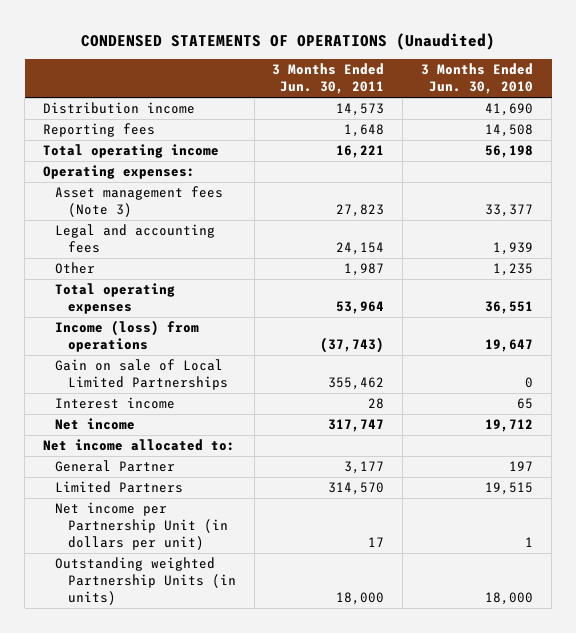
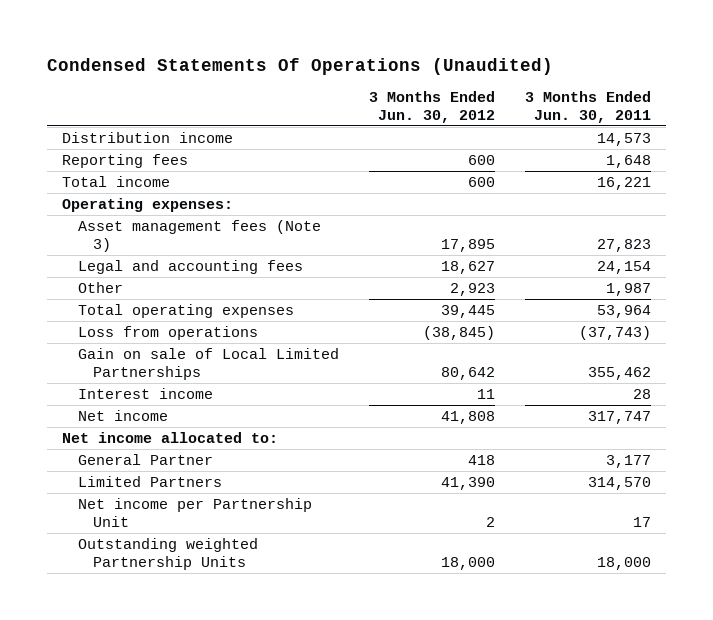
[81,32,496,50] CONDENSED STATEMENTS OF OPERATIONS (Unaudited) -> [47,57,554,75] Condensed Statements Of Operations (Unaudited)
[421,63,534,95] 3 Months Ended Jun. 30, 2010 -> none
none -> [368,90,495,123] 3 Months Ended Jun. 30, 2012
[43,144,220,159] Total operating income -> [62,176,171,188] Total income
[55,320,200,353] Income (loss) from operations -> [77,326,258,341] Loss from operations
[55,502,228,550] Net income per Partnership Unit (in dollars per unit) -> [77,498,312,528] Net income per Partnership Unit
[55,557,236,605] Outstanding weighted Partnership Units (in units) -> [77,538,258,571] Outstanding weighted Partnership Units

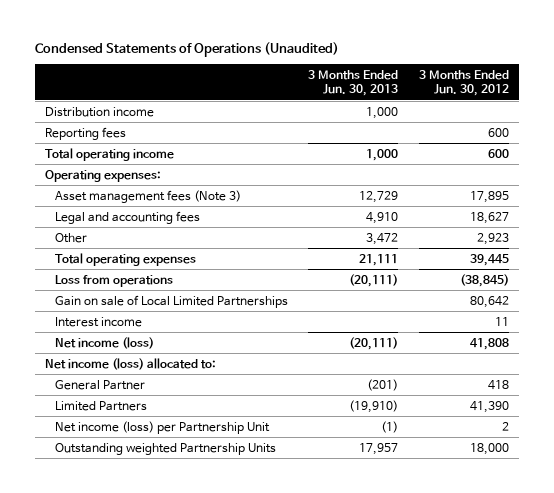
[47,57,554,75] Condensed Statements Of Operations (Unaudited) -> [35,41,340,57] Condensed Statements of Operations (Unaudited)
[525,90,652,123] 3 Months Ended Jun. 30, 2011 -> none
none -> [308,69,399,97] 3 Months Ended Jun. 30, 2013
[62,176,171,188] Total income -> [45,147,175,161] Total operating income
[77,410,168,422] Net income -> [54,336,154,349] Net income (loss)
[62,432,279,444] Net income allocated to: -> [45,357,217,370] Net income (loss) allocated to:
[77,498,312,528] Net income per Partnership Unit -> [54,420,270,434] Net income (loss) per Partnership Unit

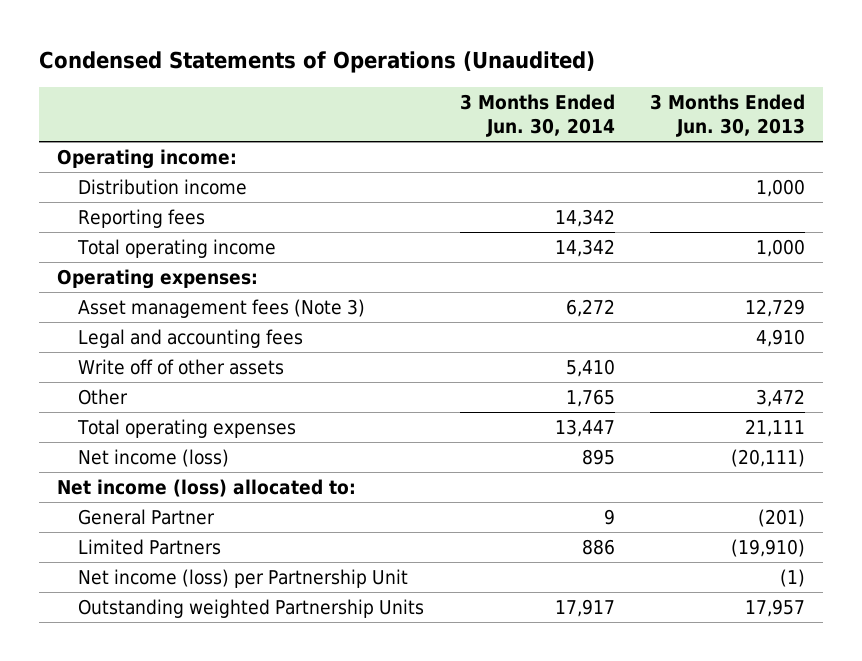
[419,69,510,97] 3 Months Ended Jun. 30, 2012 -> none
none -> [459,94,615,138] 3 Months Ended Jun. 30, 2014
none -> [57,148,238,169] Operating income:
none -> [77,358,284,375] Write off of other assets
[54,274,173,287] Loss from operations -> none
[54,294,288,308] Gain on sale of Local Limited Partnerships -> none
[54,316,142,327] Interest income -> none

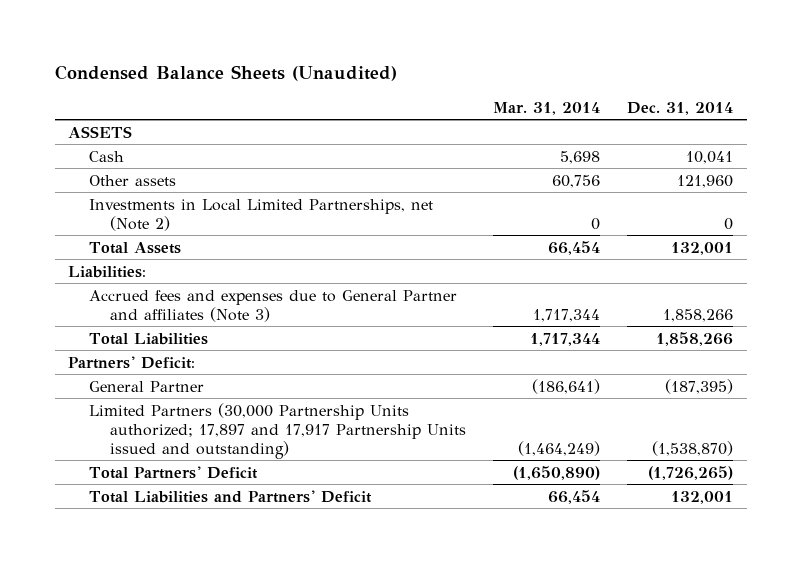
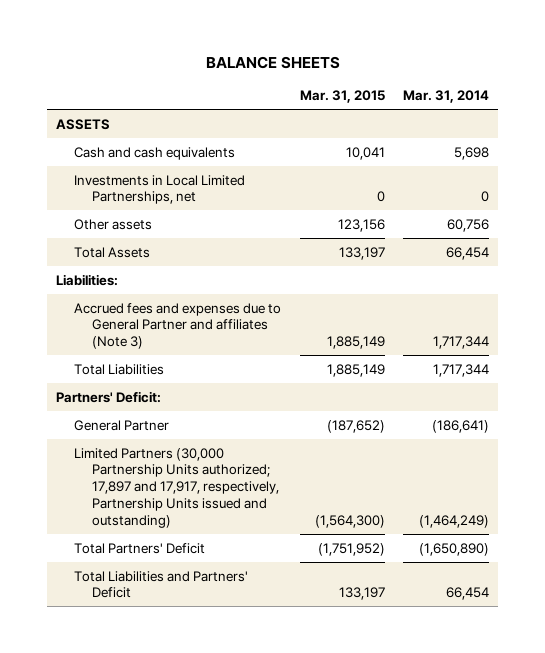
[54,65,397,82] Condensed Balance Sheets (Unaudited) -> [205,56,340,70] BALANCE SHEETS
[627,101,734,115] Dec. 31, 2014 -> none
none -> [299,90,385,104] Mar. 31, 2015
[89,150,125,162] Cash -> [74,146,236,160] Cash and cash equivalents
none -> [74,174,246,205] Investments in Local Limited Partnerships, net
[89,198,434,231] Investments in Local Limited Partnerships, net (Note 2) -> none
[89,402,467,459] Limited Partners (30,000 Partnership Units authorized; 17,897 and 17,917 Partnership Units issued and outstanding) -> [74,447,280,529] Limited Partners (30,000 Partnership Units authorized; 17,897 and 17,917, respectively, Partnership Units issued and outstanding)

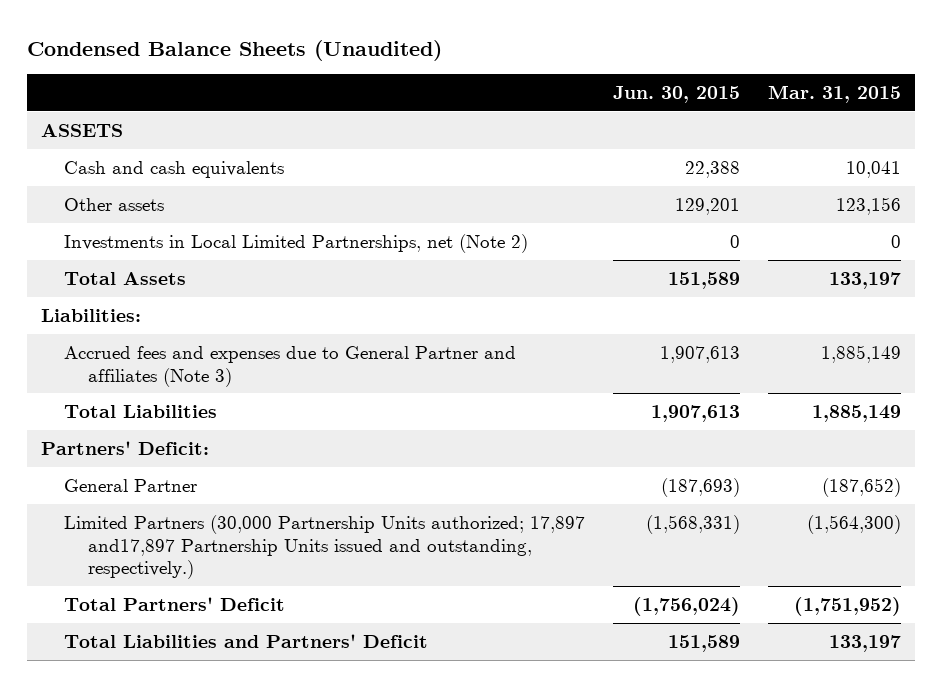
[205,56,340,70] BALANCE SHEETS -> [27,39,443,61] Condensed Balance Sheets (Unaudited)
[403,90,490,104] Mar. 31, 2014 -> none
none -> [613,85,741,103] Jun. 30, 2015
[74,174,246,205] Investments in Local Limited Partnerships, net -> none
none -> [64,233,529,253] Investments in Local Limited Partnerships, net (Note 2)
[74,447,280,529] Limited Partners (30,000 Partnership Units authorized; 17,897 and 17,917, respectively, Partnership Units issued and outstanding) -> [64,514,586,580] Limited Partners (30,000 Partnership Units authorized; 17,897 and17,897 Partnership Units issued and outstanding, respectively.)

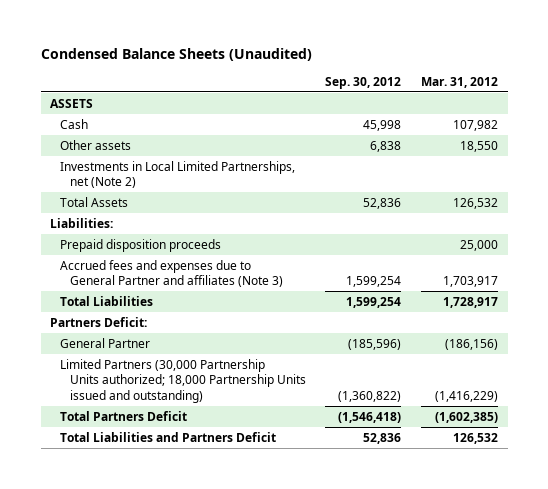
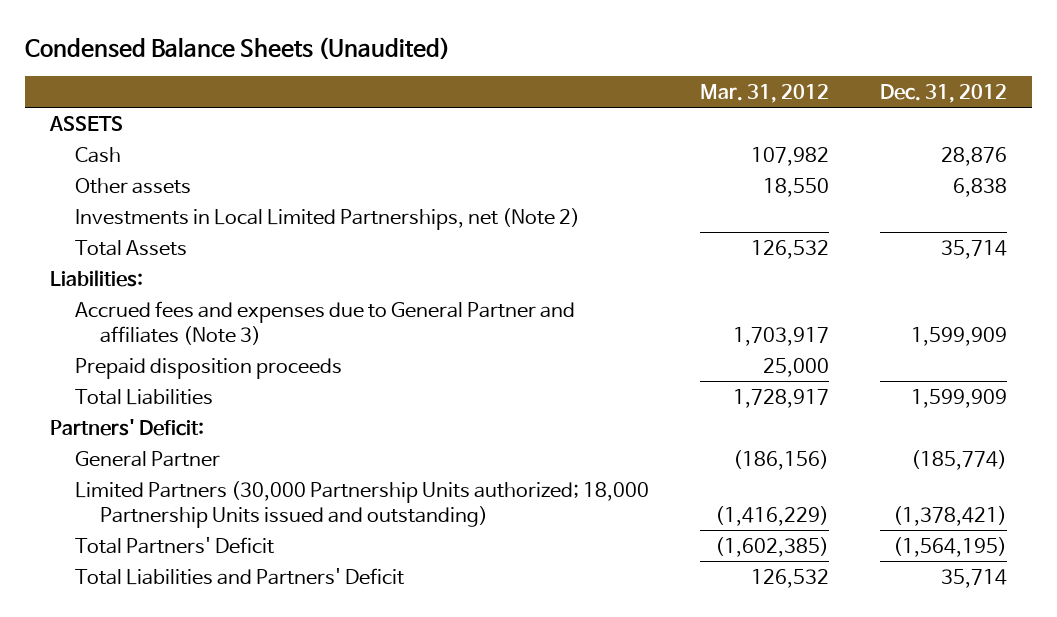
[325,76,402,89] Sep. 30, 2012 -> none
none -> [879,84,1007,104] Dec. 31, 2012
[60,238,222,252] Prepaid disposition proceeds -> [75,357,343,379] Prepaid disposition proceeds
[50,316,148,327] Partners Deficit: -> [50,418,205,436] Partners' Deficit:
[60,410,188,421] Total Partners Deficit -> [75,536,275,554] Total Partners' Deficit
[60,431,277,442] Total Liabilities and Partners Deficit -> [75,567,405,585] Total Liabilities and Partners' Deficit

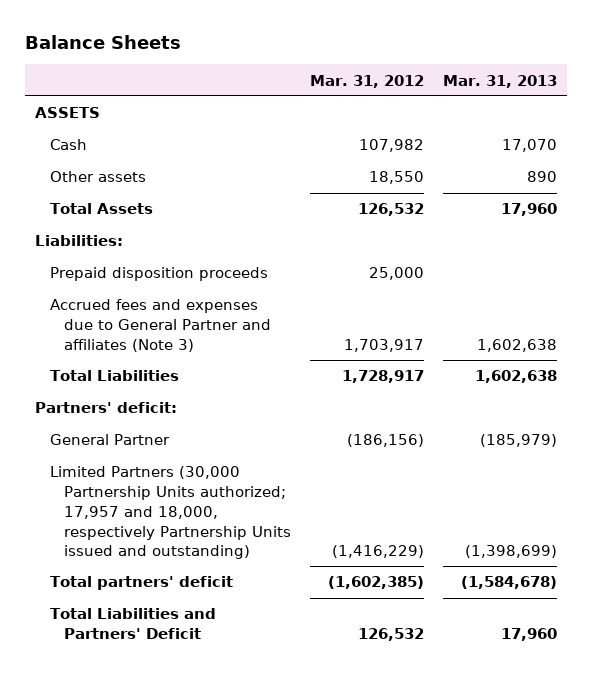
[24,37,450,61] Condensed Balance Sheets (Unaudited) -> [25,35,182,50] Balance Sheets
[879,84,1007,104] Dec. 31, 2012 -> none
none -> [443,74,558,88] Mar. 31, 2013
[75,207,581,230] Investments in Local Limited Partnerships, net (Note 2) -> none
[75,300,576,345] Accrued fees and expenses due to General Partner and affiliates (Note 3) -> [49,299,272,352] Accrued fees and expenses due to General Partner and affiliates (Note 3)
[50,418,205,436] Partners' Deficit: -> [34,402,177,414] Partners' deficit:
[75,480,650,528] Limited Partners (30,000 Partnership Units authorized; 18,000 Partnership Units issued and outstanding) -> [49,466,292,560] Limited Partners (30,000 Partnership Units authorized; 17,957 and 18,000, respectively Partnership Units issued and outstanding)
[75,536,275,554] Total Partners' Deficit -> [49,576,233,591] Total partners' deficit

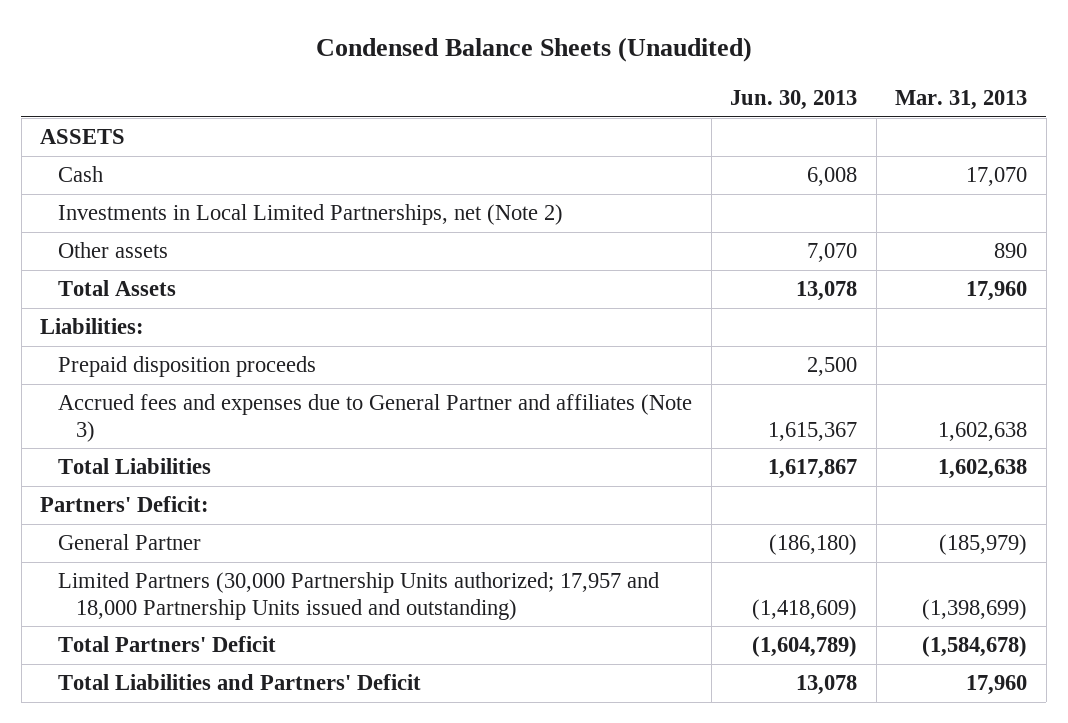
[25,35,182,50] Balance Sheets -> [315,37,752,63] Condensed Balance Sheets (Unaudited)
[310,74,425,88] Mar. 31, 2012 -> none
none -> [730,90,858,111] Jun. 30, 2013
none -> [58,204,564,226] Investments in Local Limited Partnerships, net (Note 2)
[34,402,177,414] Partners' deficit: -> [40,496,210,513] Partners' Deficit:
[49,466,292,560] Limited Partners (30,000 Partnership Units authorized; 17,957 and 18,000, respectively Partnership Units issued and outstanding) -> [58,572,660,620] Limited Partners (30,000 Partnership Units authorized; 17,957 and 18,000 Partnership Units issued and outstanding)
[49,576,233,591] Total partners' deficit -> [58,636,277,653] Total Partners' Deficit

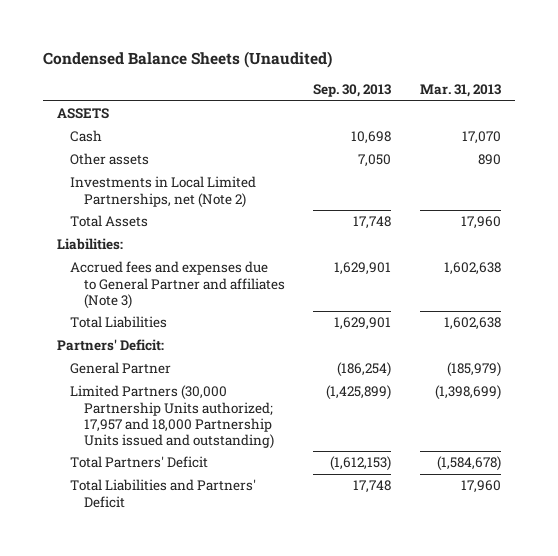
[730,90,858,111] Jun. 30, 2013 -> none
none -> [313,84,392,98] Sep. 30, 2013
[58,204,564,226] Investments in Local Limited Partnerships, net (Note 2) -> [70,176,257,208] Investments in Local Limited Partnerships, net (Note 2)
[58,356,317,378] Prepaid disposition proceeds -> none

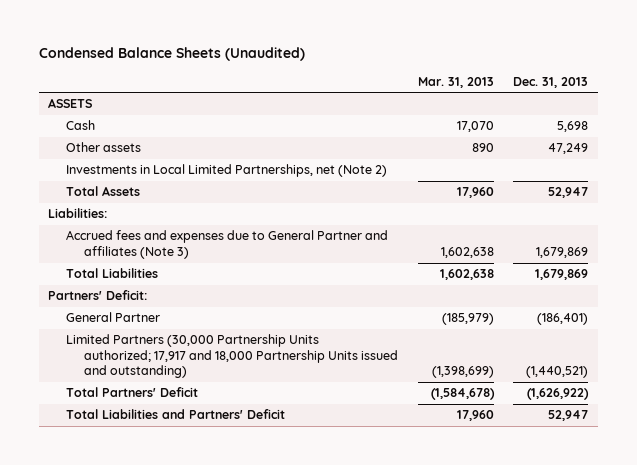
[313,84,392,98] Sep. 30, 2013 -> none
none -> [513,76,589,88] Dec. 31, 2013
[70,385,274,449] Limited Partners (30,000 Partnership Units authorized; 17,957 and 18,000 Partnership Units issued and outstanding) -> [66,334,399,379] Limited Partners (30,000 Partnership Units authorized; 17,917 and 18,000 Partnership Units issued and outstanding)

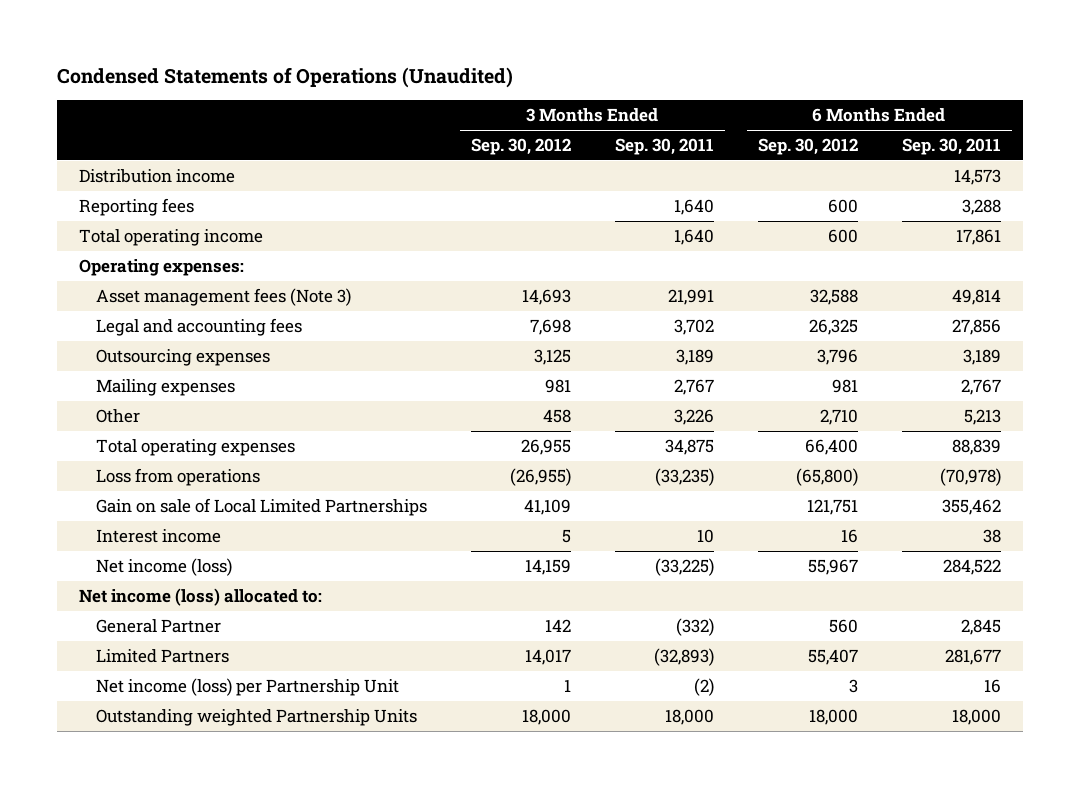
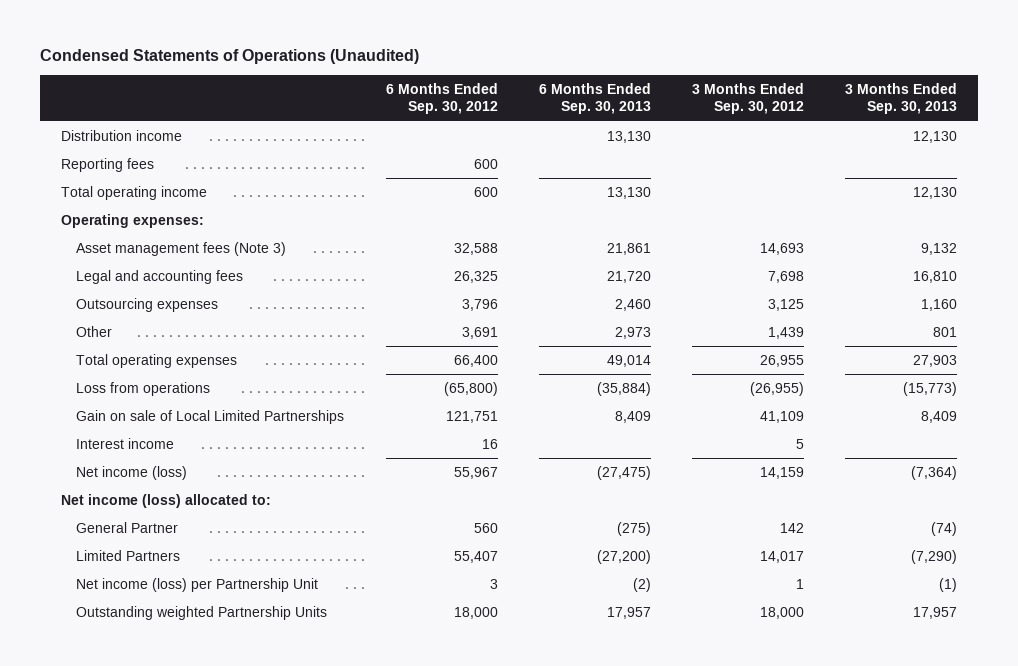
[614,138,714,156] Sep. 30, 2011 -> none
[901,138,1001,156] Sep. 30, 2011 -> none
none -> [538,83,651,115] 6 Months Ended Sep. 30, 2013
none -> [845,83,958,115] 3 Months Ended Sep. 30, 2013
[95,379,235,397] Mailing expenses -> none
[542,409,571,424] 458 -> [768,326,805,339] 1,439
[819,409,858,426] 2,710 -> [461,326,498,339] 3,691

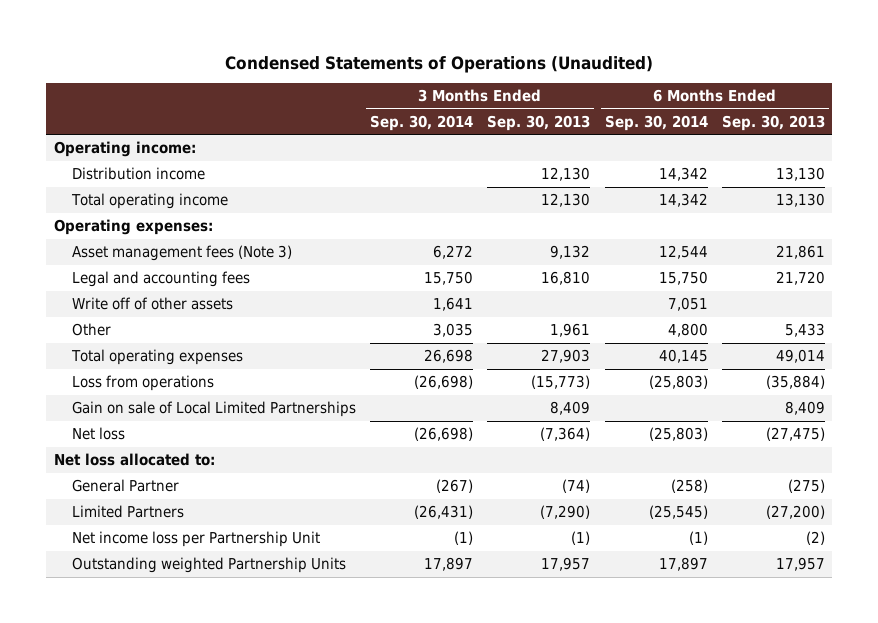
[385,83,498,115] 6 Months Ended Sep. 30, 2012 -> none
[692,83,805,115] 3 Months Ended Sep. 30, 2012 -> none
none -> [369,114,473,131] Sep. 30, 2014
none -> [604,114,708,131] Sep. 30, 2014
none -> [53,141,196,158] Operating income:
[60,157,154,172] Reporting fees -> none
[76,297,219,312] Outsourcing expenses -> none
none -> [71,297,233,311] Write off of other assets
[614,326,651,339] 2,973 -> [784,323,825,338] 5,433
[933,326,958,337] 801 -> [550,323,591,338] 1,961
[76,437,175,449] Interest income -> none
[76,465,188,480] Net income (loss) -> [71,427,125,441] Net loss
[60,493,271,508] Net income (loss) allocated to: -> [53,453,215,467] Net loss allocated to:
[76,577,319,592] Net income (loss) per Partnership Unit -> [71,531,320,548] Net income loss per Partnership Unit

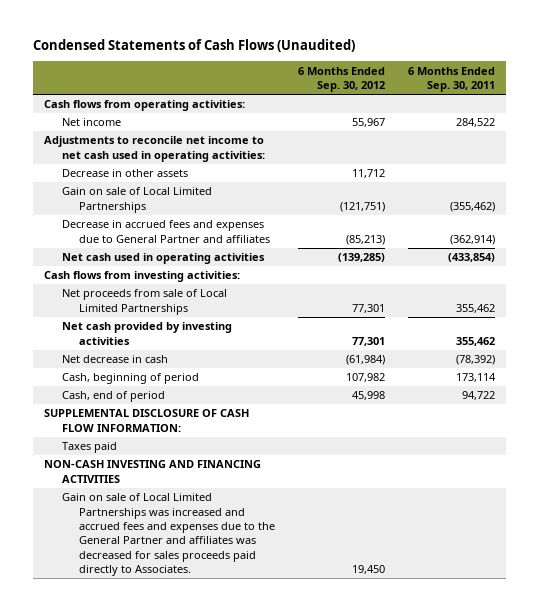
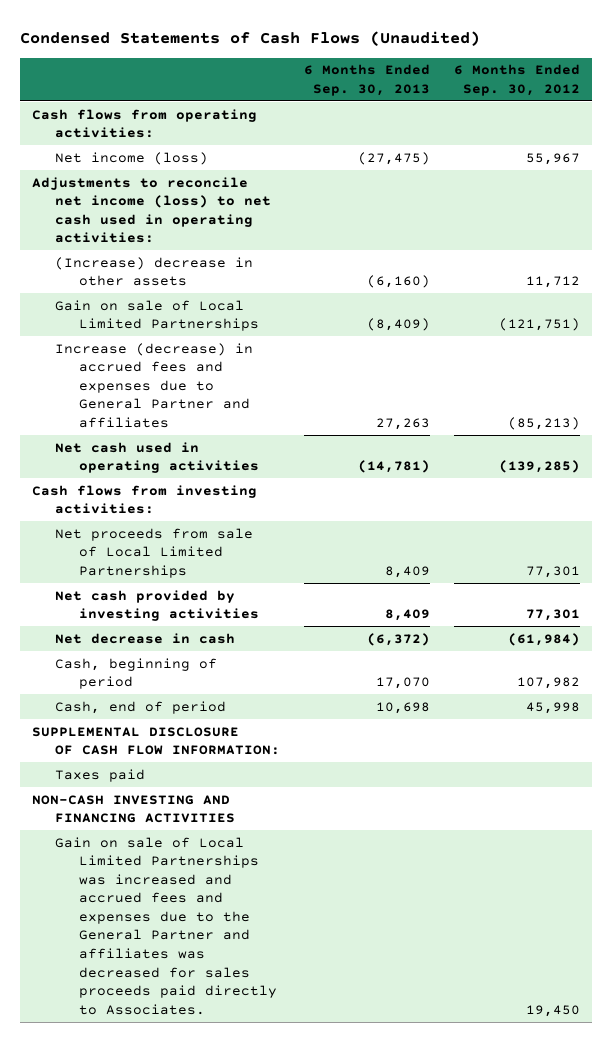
[407,66,495,92] 6 Months Ended Sep. 30, 2011 -> none
none -> [304,64,431,96] 6 Months Ended Sep. 30, 2013
[61,118,121,127] Net income -> [55,151,209,165] Net income (loss)
[44,136,265,162] Adjustments to reconcile net income to net cash used in operating activities: -> [32,176,272,244] Adjustments to reconcile net income (loss) to net cash used in operating activities:
[61,169,188,178] Decrease in other assets -> [55,256,254,287] (Increase) decrease in other assets
[61,220,271,243] Decrease in accrued fees and expenses due to General Partner and affiliates -> [55,342,254,428] Increase (decrease) in accrued fees and expenses due to General Partner and affiliates

